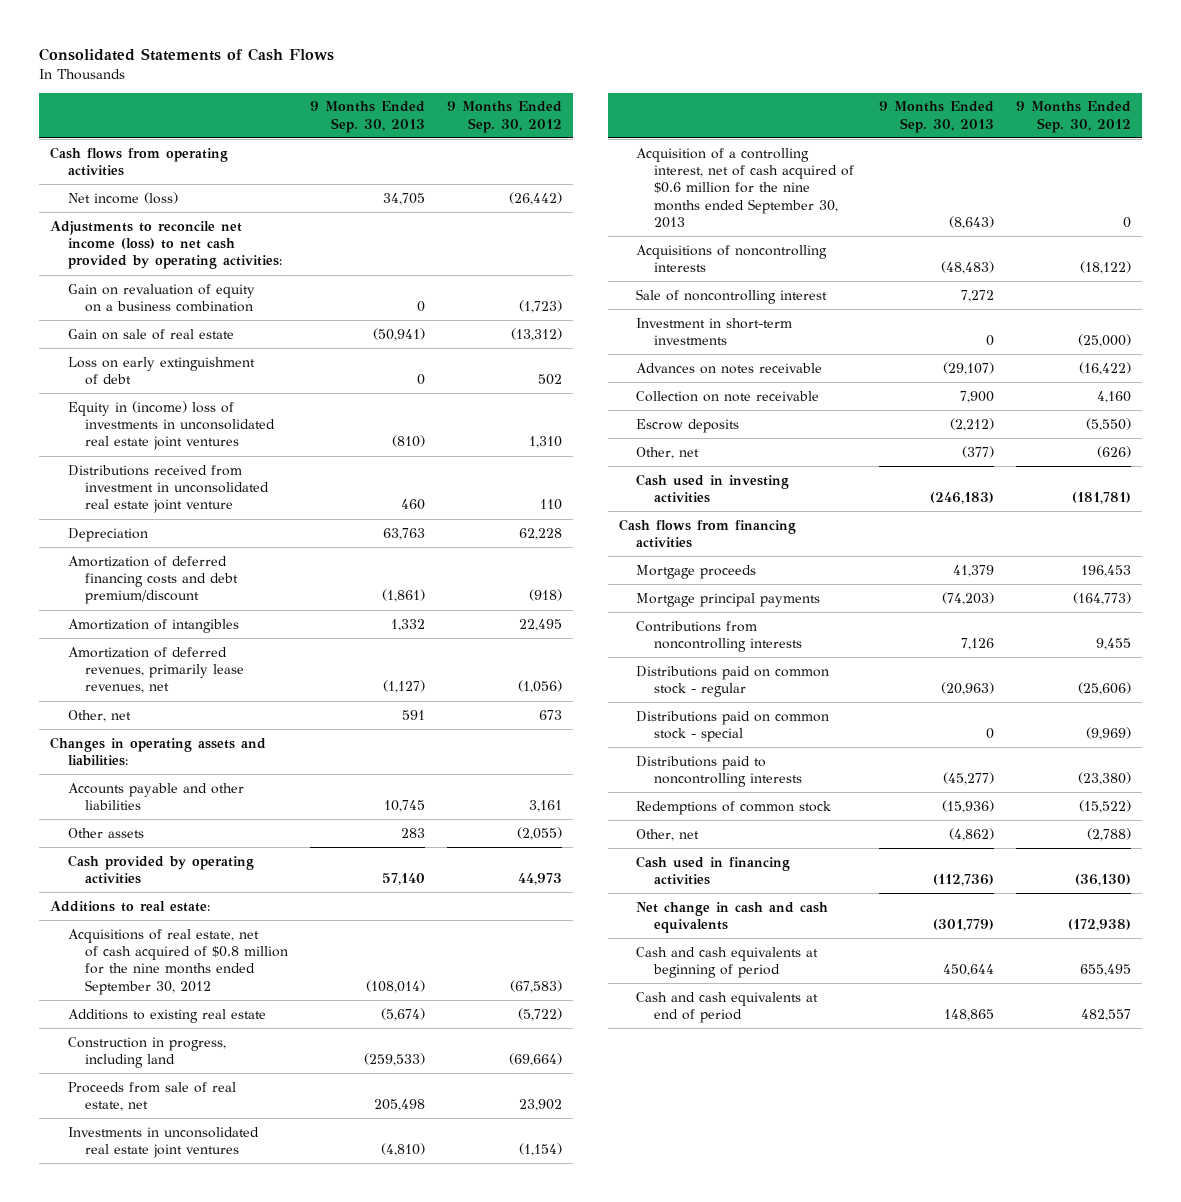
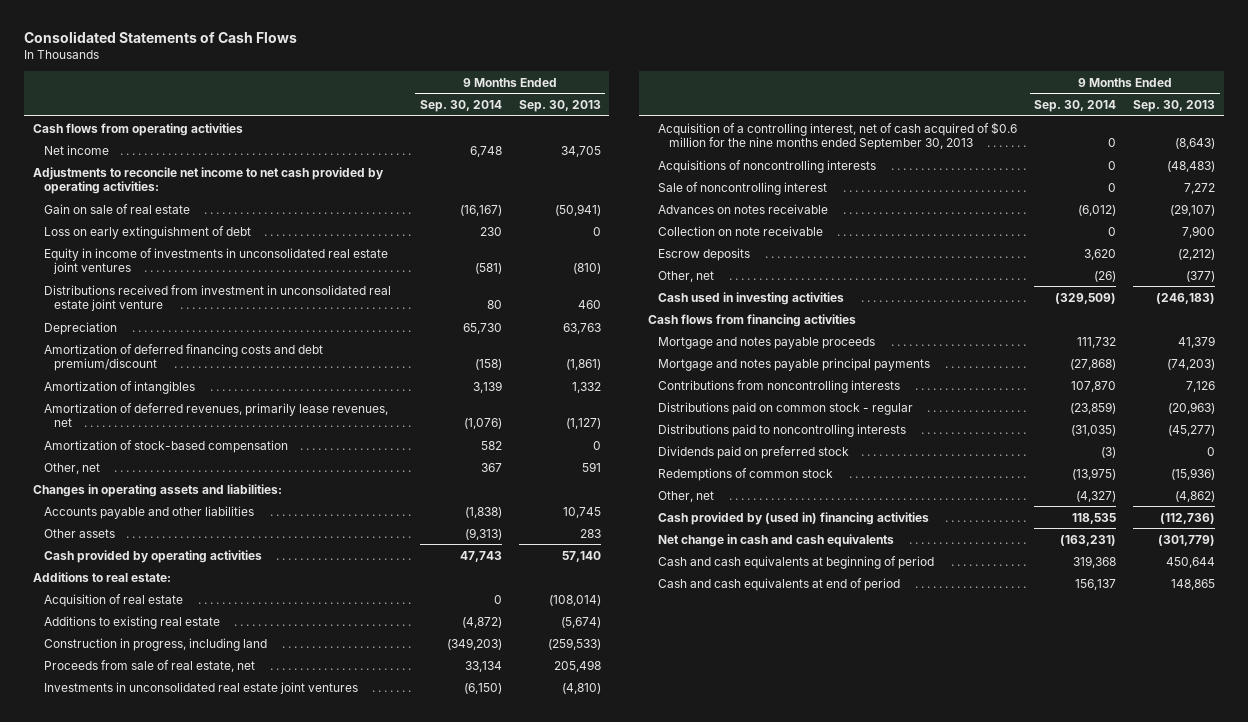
[447,101,563,133] 9 Months Ended Sep. 30, 2012 -> none
none -> [419,99,502,112] Sep. 30, 2014
[67,283,255,313] Gain on revaluation of equity on a business combination -> none
[67,191,178,204] Net income (loss) -> [43,144,109,155] Net income
[49,220,282,270] Adjustments to reconcile net income (loss) to net cash provided by operating activities: -> [32,166,384,195] Adjustments to reconcile net income to net cash provided by operating activities:
[67,400,276,451] Equity in (income) loss of investments in unconsolidated real estate joint ventures -> [43,247,388,275] Equity in income of investments in unconsolidated real estate joint ventures
none -> [43,439,288,453] Amortization of stock-based compensation
[67,928,289,995] Acquisitions of real estate, net of cash acquired of $0.8 million for the nine months ended September 30, 2012 -> [43,593,183,607] Acquisition of real estate
[636,317,793,346] Investment in short-term investments -> none
[636,564,757,579] Mortgage proceeds -> [658,336,876,349] Mortgage and notes payable proceeds
[636,592,821,607] Mortgage principal payments -> [658,357,931,371] Mortgage and notes payable principal payments
[636,710,830,743] Distributions paid on common stock - special -> none
none -> [658,445,850,459] Dividends paid on preferred stock
[636,855,791,886] Cash used in financing activities -> [658,511,930,525] Cash provided by (used in) financing activities

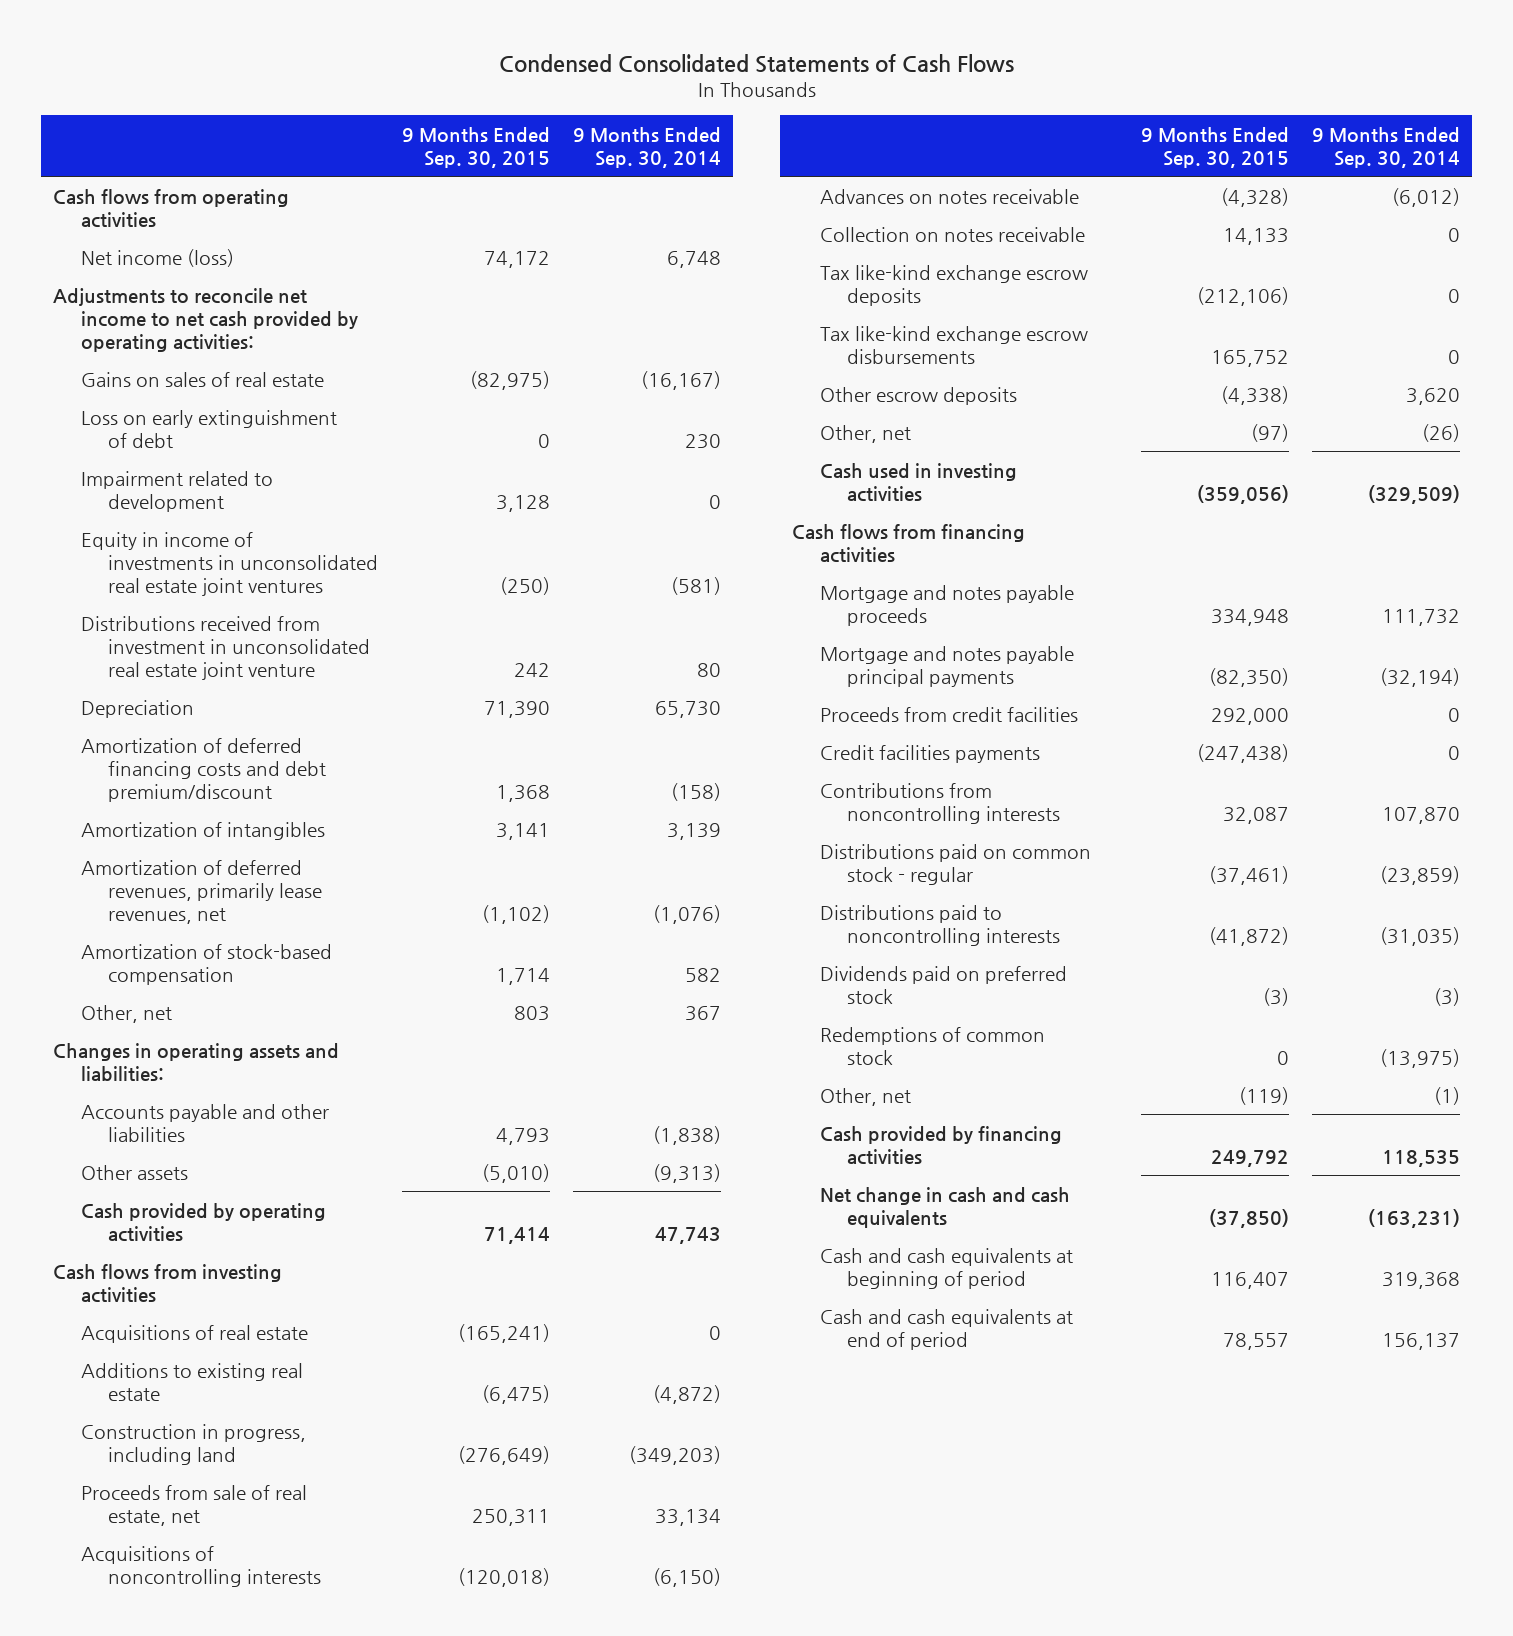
[24,30,298,43] Consolidated Statements of Cash Flows -> [498,53,1014,73] Condensed Consolidated Statements of Cash Flows
[518,99,601,112] Sep. 30, 2013 -> none
none -> [401,126,550,169] 9 Months Ended Sep. 30, 2015
[43,144,109,155] Net income -> [80,248,234,267] Net income (loss)
[43,203,190,214] Gain on sale of real estate -> [80,371,324,387] Gains on sales of real estate
none -> [80,470,273,512] Impairment related to development
[32,571,171,582] Additions to real estate: -> none
none -> [53,1263,283,1303] Cash flows from investing activities
[43,593,183,607] Acquisition of real estate -> [80,1324,308,1343] Acquisitions of real estate
[43,681,358,694] Investments in unconsolidated real estate joint ventures -> none
[658,121,1018,151] Acquisition of a controlling interest, net of cash acquired of $0.6 million for the nine months ended September 30, 2013 -> none
[658,181,828,195] Sale of noncontrolling interest -> none
[1108,160,1117,170] 0 -> [653,1567,722,1587] (6,150)
[658,225,824,236] Collection on note receivable -> [819,226,1085,242] Collection on notes receivable
none -> [819,264,1088,306] Tax like-kind exchange escrow deposits
none -> [819,325,1088,364] Tax like-kind exchange escrow disbursements
[658,247,751,261] Escrow deposits -> [819,386,1017,405] Other escrow deposits
[1070,358,1117,370] (27,868) -> [1380,667,1461,687] (32,194)
none -> [819,706,1078,722] Proceeds from credit facilities
none -> [819,744,1040,763] Credit facilities payments
[1076,490,1117,502] (4,327) -> [1434,1086,1461,1105] (1)
[658,511,930,525] Cash provided by (used in) financing activities -> [819,1125,1062,1165] Cash provided by financing activities

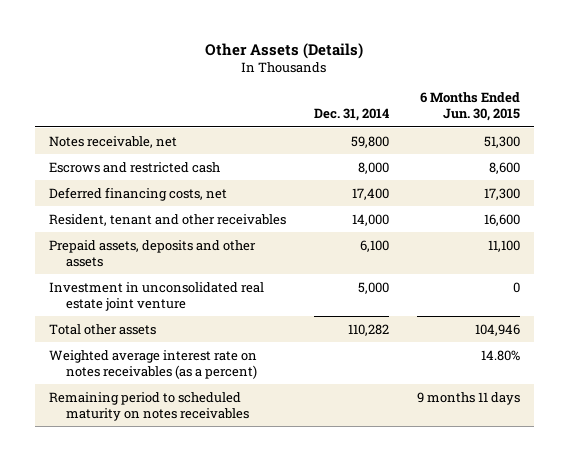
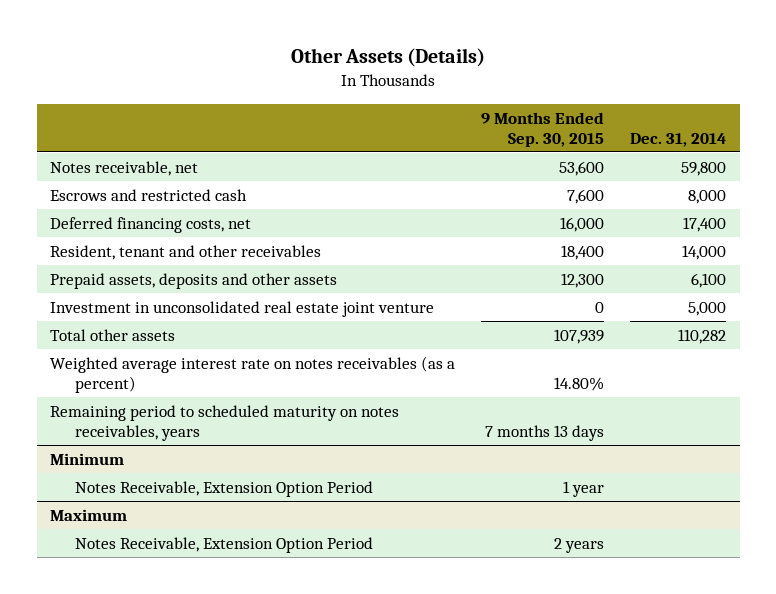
[420,92,521,122] 6 Months Ended Jun. 30, 2015 -> none
none -> [481,111,605,147] 9 Months Ended Sep. 30, 2015
[48,391,250,421] Remaining period to scheduled maturity on notes receivables -> [49,404,399,441] Remaining period to scheduled maturity on notes receivables, years
none -> [49,452,124,465] Minimum
none -> [75,480,374,497] Notes Receivable, Extension Option Period
none -> [49,508,127,521] Maximum
none -> [75,536,374,553] Notes Receivable, Extension Option Period

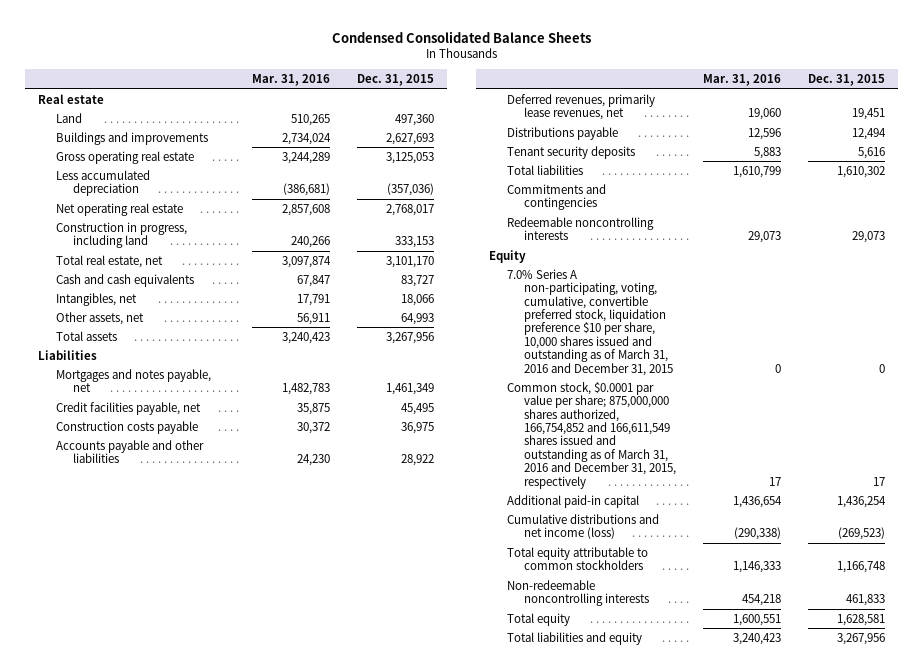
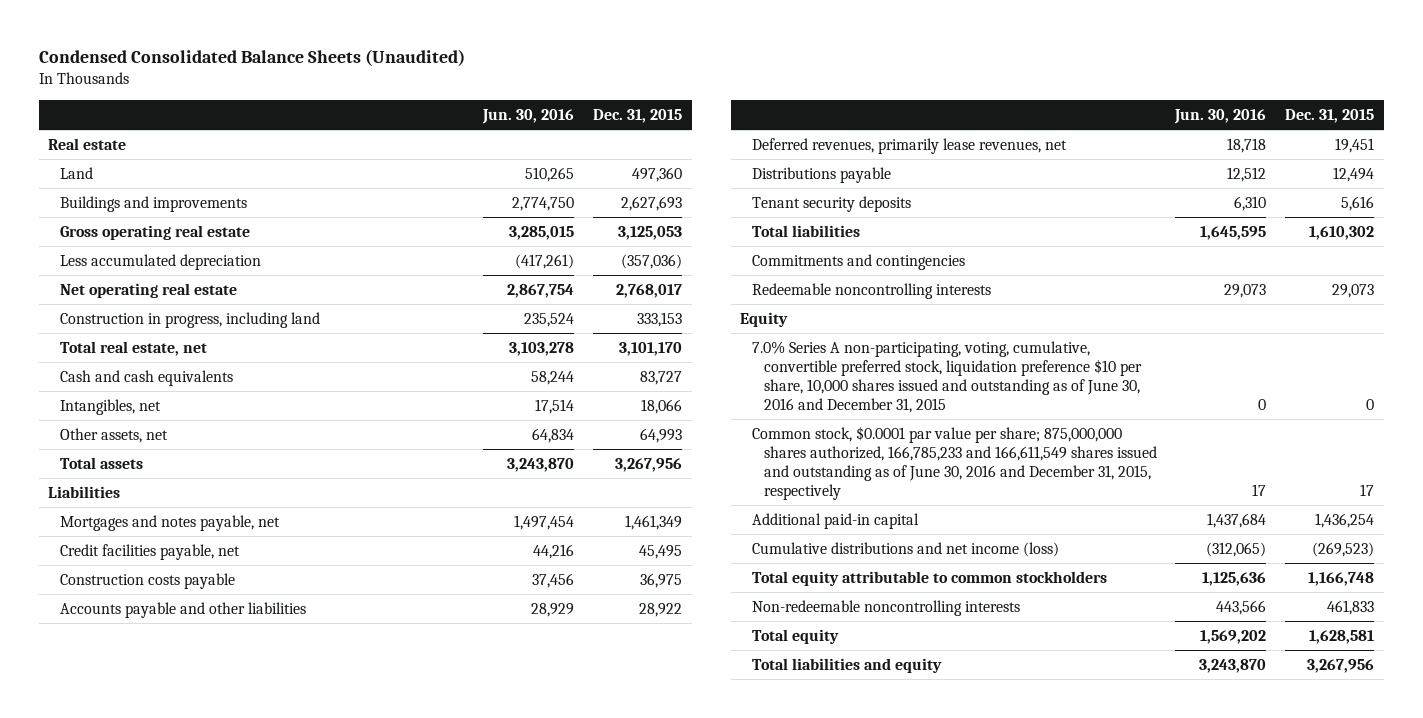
[331,30,591,43] Condensed Consolidated Balance Sheets -> [38,49,465,67] Condensed Consolidated Balance Sheets (Unaudited)
[252,74,331,87] Mar. 31, 2016 -> none
none -> [482,108,575,124] Jun. 30, 2016
[506,268,673,376] 7.0% Series A non-participating, voting, cumulative, convertible preferred stock, liquidation preference $10 per share, 10,000 shares issued and outstanding as of March 31, 2016 and December 31, 2015 -> [751,340,1142,414] 7.0% Series A non-participating, voting, cumulative, convertible preferred stock, liquidation preference $10 per share, 10,000 shares issued and outstanding as of June 30, 2016 and December 31, 2015
[506,381,676,489] Common stock, $0.0001 par value per share; 875,000,000 shares authorized, 166,754,852 and 166,611,549 shares issued and outstanding as of March 31, 2016 and December 31, 2015, respectively -> [751,425,1157,501] Common stock, $0.0001 par value per share; 875,000,000 shares authorized, 166,785,233 and 166,611,549 shares issued and outstanding as of June 30, 2016 and December 31, 2015, respectively

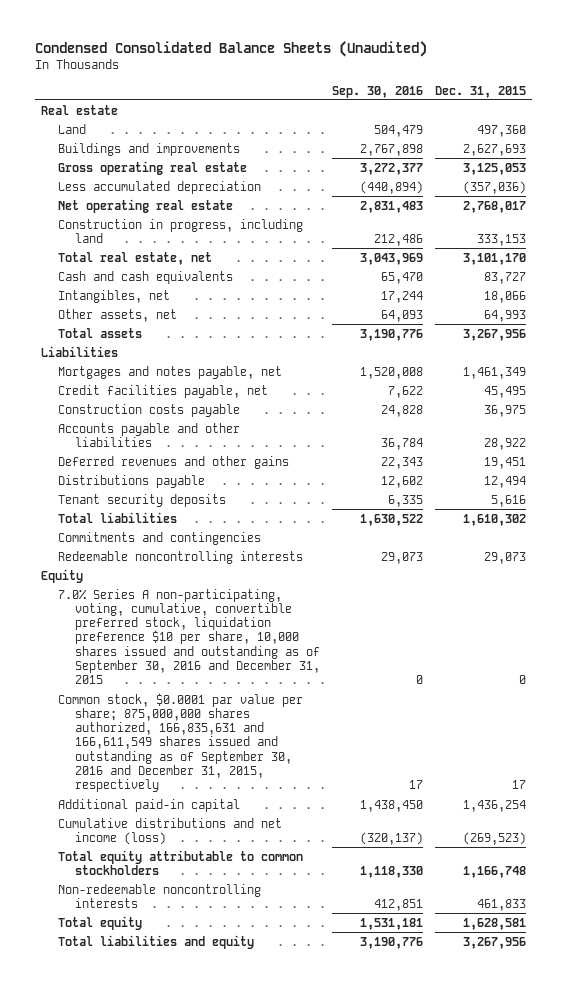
[482,108,575,124] Jun. 30, 2016 -> none
none -> [332,85,424,98] Sep. 30, 2016
[751,137,1067,154] Deferred revenues, primarily lease revenues, net -> [58,455,290,469] Deferred revenues and other gains
[751,340,1142,414] 7.0% Series A non-participating, voting, cumulative, convertible preferred stock, liquidation preference $10 per share, 10,000 shares issued and outstanding as of June 30, 2016 and December 31, 2015 -> [58,588,321,685] 7.0% Series A non-participating, voting, cumulative, convertible preferred stock, liquidation preference $10 per share, 10,000 shares issued and outstanding as of September 30, 2016 and December 31, 2015
[751,425,1157,501] Common stock, $0.0001 par value per share; 875,000,000 shares authorized, 166,785,233 and 166,611,549 shares issued and outstanding as of June 30, 2016 and December 31, 2015, respectively -> [58,692,304,793] Common stock, $0.0001 par value per share; 875,000,000 shares authorized, 166,835,631 and 166,611,549 shares issued and outstanding as of September 30, 2016 and December 31, 2015, respectively

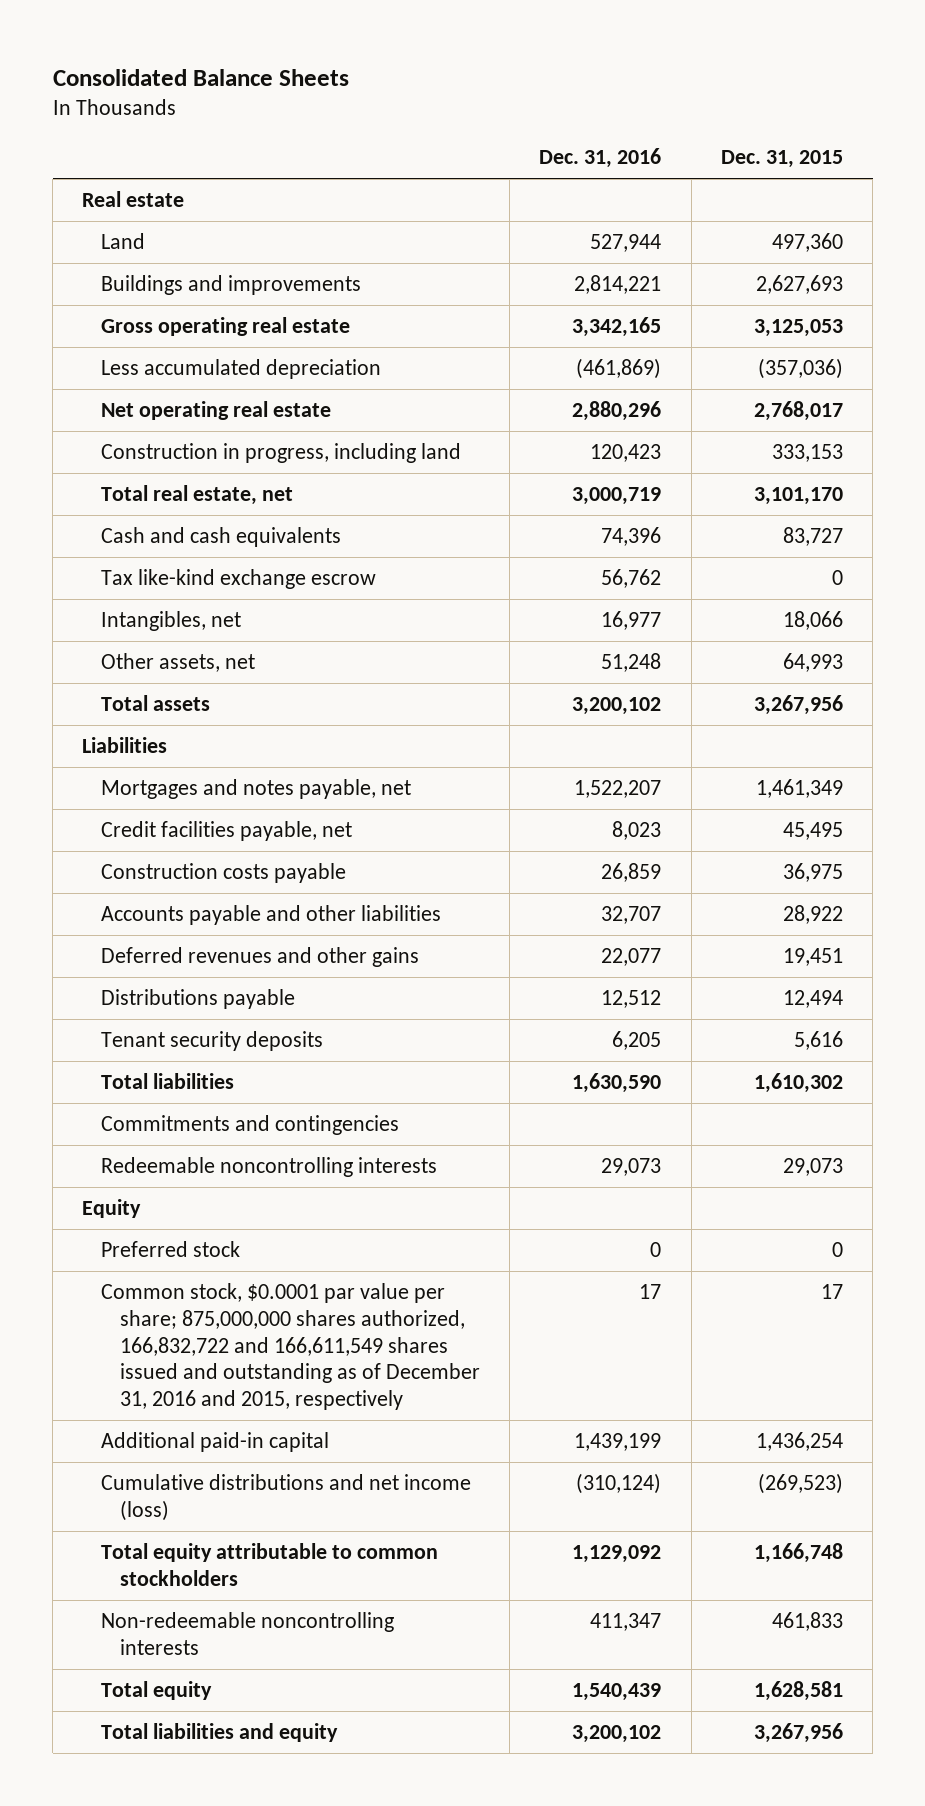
[35,41,428,58] Condensed Consolidated Balance Sheets (Unaudited) -> [52,68,349,86] Consolidated Balance Sheets
[332,85,424,98] Sep. 30, 2016 -> none
none -> [539,148,662,169] Dec. 31, 2016
none -> [101,569,377,590] Tax like-kind exchange escrow
[58,588,321,685] 7.0% Series A non-participating, voting, cumulative, convertible preferred stock, liquidation preference $10 per share, 10,000 shares issued and outstanding as of September 30, 2016 and December 31, 2015 -> [101,1241,241,1258] Preferred stock
[58,692,304,793] Common stock, $0.0001 par value per share; 875,000,000 shares authorized, 166,835,631 and 166,611,549 shares issued and outstanding as of September 30, 2016 and December 31, 2015, respectively -> [101,1283,481,1411] Common stock, $0.0001 par value per share; 875,000,000 shares authorized, 166,832,722 and 166,611,549 shares issued and outstanding as of December 31, 2016 and 2015, respectively

